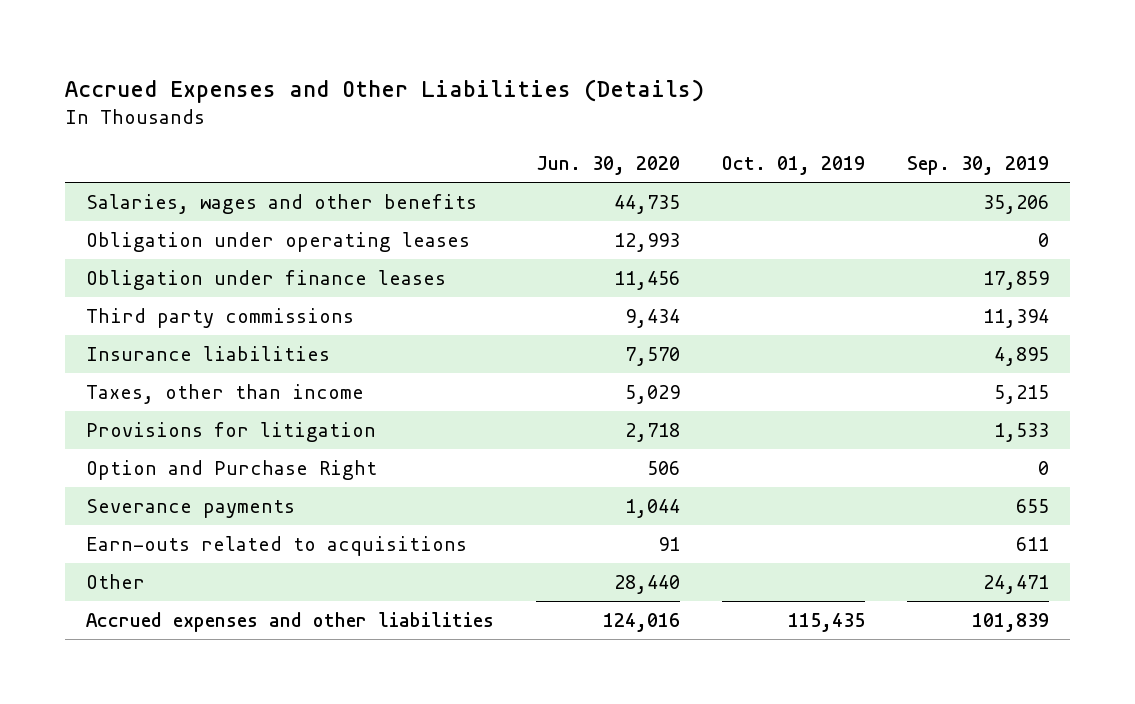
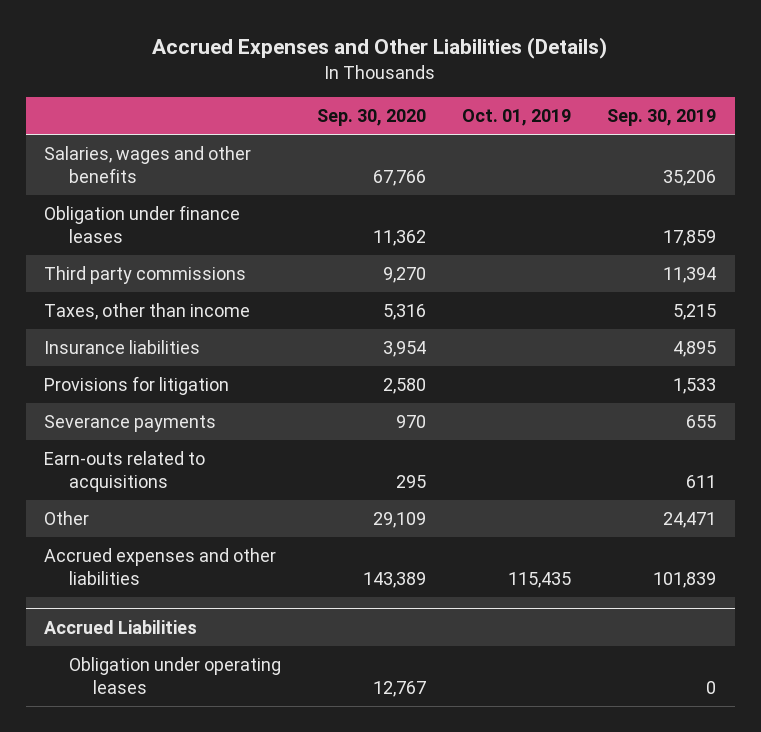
[536,155,681,175] Jun. 30, 2020 -> none
none -> [316,109,426,127] Sep. 30, 2020
[86,232,471,253] Obligation under operating leases -> none
[86,346,331,362] Insurance liabilities -> [44,340,201,355] Insurance liabilities
[86,460,378,481] Option and Purchase Right -> none
none -> [44,619,198,634] Accrued Liabilities
none -> [68,657,281,695] Obligation under operating leases

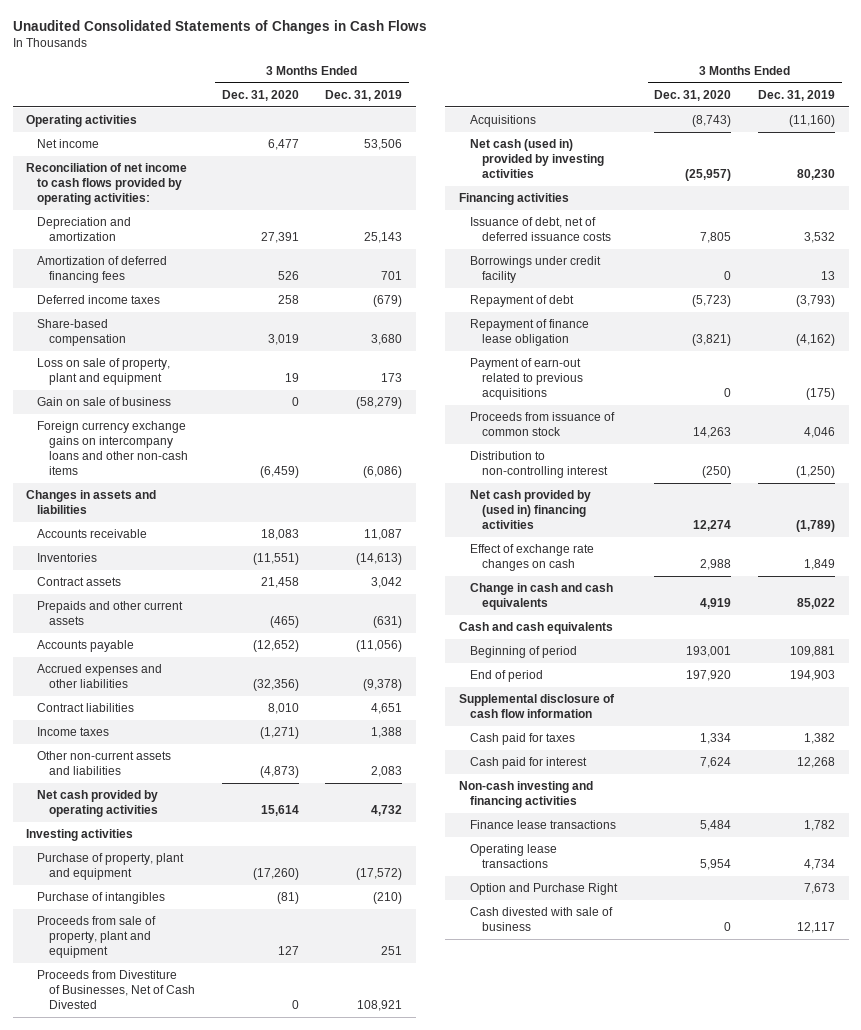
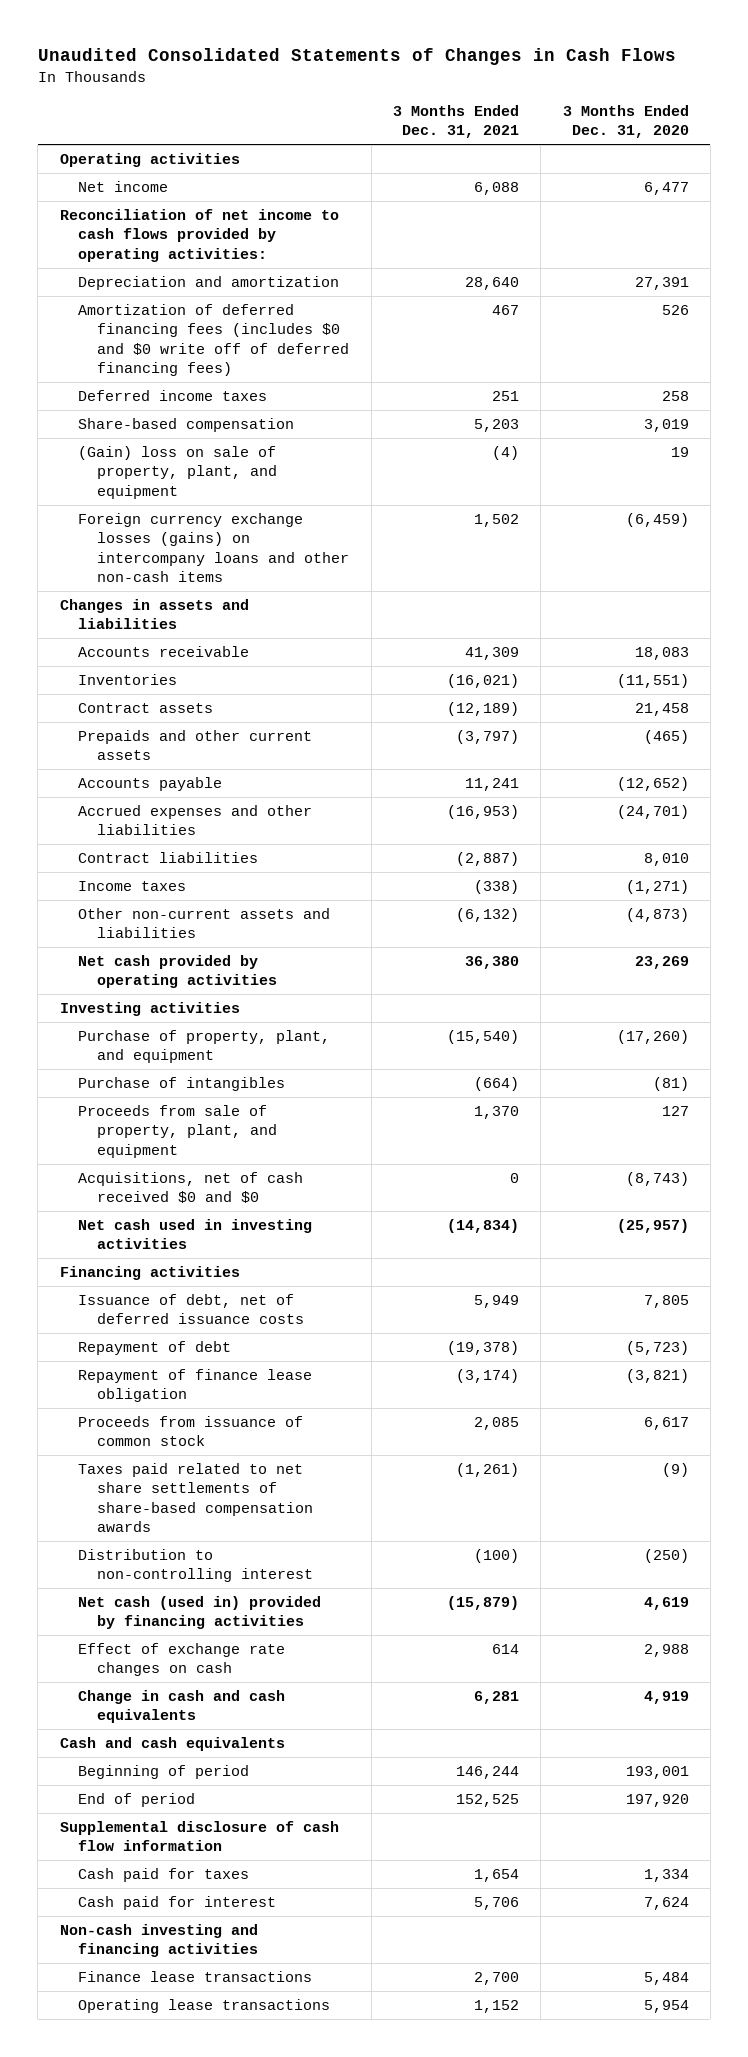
[325,89,403,101] Dec. 31, 2019 -> none
none -> [392,104,519,139] 3 Months Ended Dec. 31, 2021
[37,256,168,284] Amortization of deferred financing fees -> [78,303,350,377] Amortization of deferred financing fees (includes $0 and $0 write off of deferred financing fees)
[37,397,172,407] Gain on sale of business -> none
[37,358,171,386] Loss on sale of property, plant and equipment -> [78,445,278,499] (Gain) loss on sale of property, plant, and equipment
[37,421,188,476] Foreign currency exchange gains on intercompany loans and other non-cash items -> [78,512,350,583] Foreign currency exchange losses (gains) on intercompany loans and other non-cash items
[252,679,299,692] (32,356) -> [616,804,689,819] (24,701)
[260,805,299,817] 15,614 -> [634,955,689,969] 23,269
[37,853,185,881] Purchase of property, plant and equipment -> [78,1029,331,1064] Purchase of property, plant, and equipment
[37,970,195,1010] Proceeds from Divestiture of Businesses, Net of Cash Divested -> none
[37,916,157,959] Proceeds from sale of property, plant and equipment -> [78,1104,278,1158] Proceeds from sale of property, plant, and equipment
[470,115,537,128] Acquisitions -> [78,1171,304,1204] Acquisitions, net of cash received $0 and $0
[470,139,604,179] Net cash (used in) provided by investing activities -> [78,1218,313,1250] Net cash used in investing activities
[470,256,602,284] Borrowings under credit facility -> none
[470,358,583,401] Payment of earn-out related to previous acquisitions -> none
[693,427,732,439] 14,263 -> [643,1416,689,1430] 6,617
none -> [78,1462,314,1533] Taxes paid related to net share settlements of share-based compensation awards
[470,490,592,530] Net cash provided by (used in) financing activities -> [78,1595,322,1630] Net cash (used in) provided by financing activities
[693,520,732,532] 12,274 -> [643,1596,689,1610] 4,619
[470,883,619,896] Option and Purchase Right -> none
[470,907,614,932] Cash divested with sale of business -> none

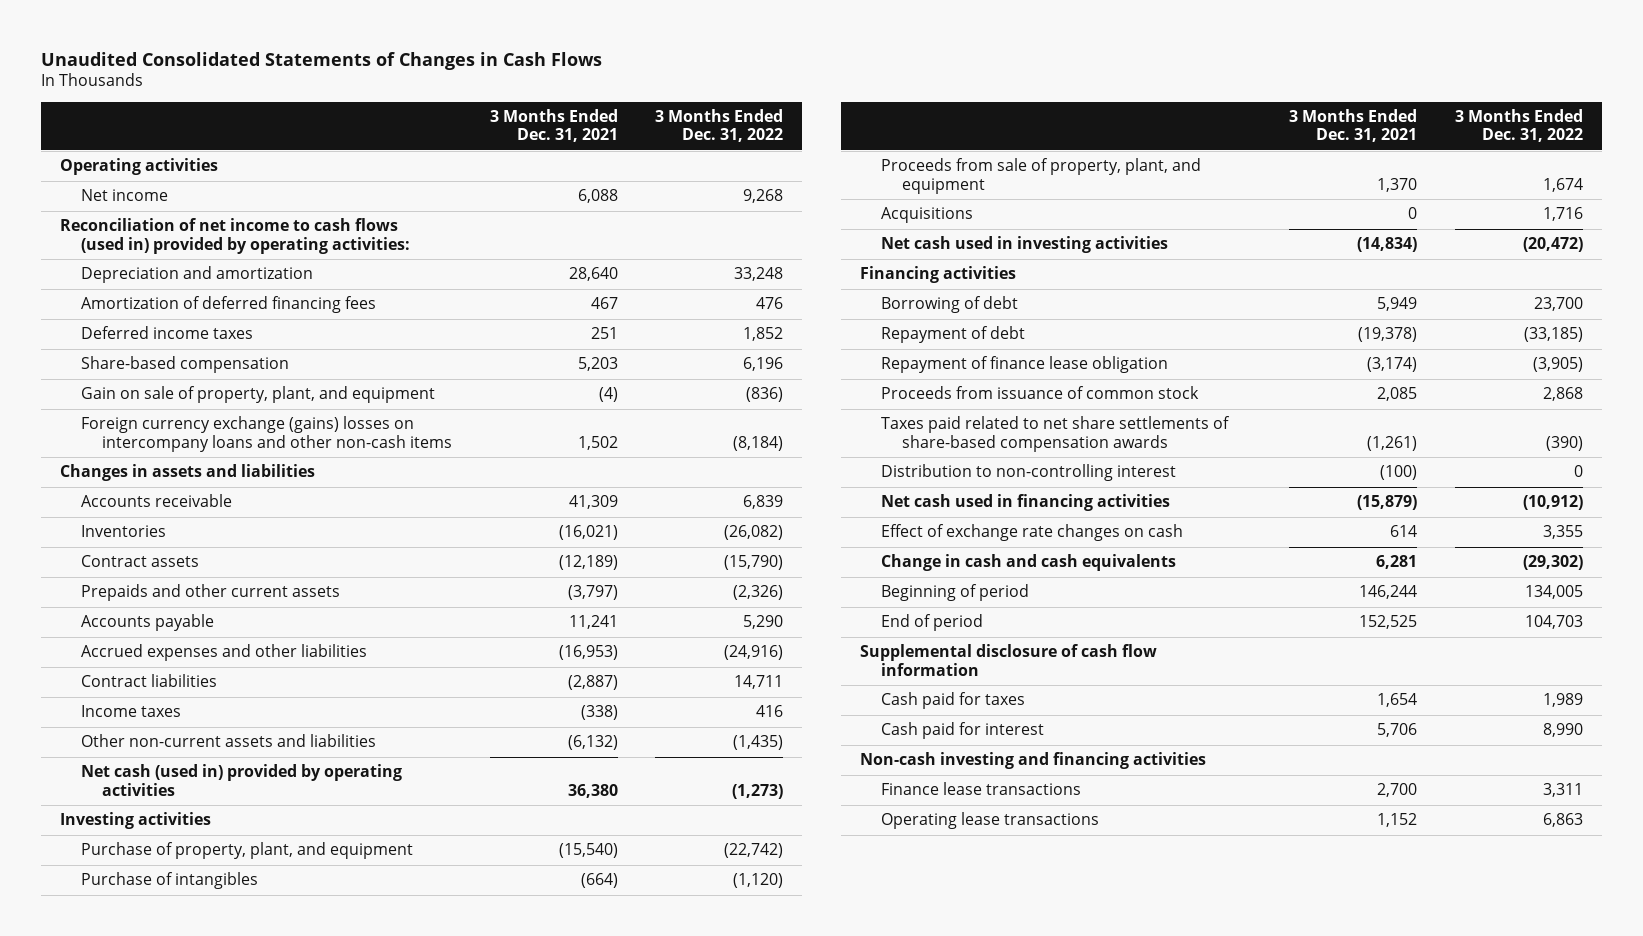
[562,104,689,139] 3 Months Ended Dec. 31, 2020 -> none
none -> [655,109,784,143] 3 Months Ended Dec. 31, 2022
[59,208,339,262] Reconciliation of net income to cash flows provided by operating activities: -> [60,218,411,254] Reconciliation of net income to cash flows (used in) provided by operating activities:
[78,303,350,377] Amortization of deferred financing fees (includes $0 and $0 write off of deferred financing fees) -> [81,296,377,314] Amortization of deferred financing fees
[78,445,278,499] (Gain) loss on sale of property, plant, and equipment -> [81,386,436,404] Gain on sale of property, plant, and equipment
[78,512,350,583] Foreign currency exchange losses (gains) on intercompany loans and other non-cash items -> [81,416,453,452] Foreign currency exchange (gains) losses on intercompany loans and other non-cash items
[78,954,278,989] Net cash provided by operating activities -> [81,764,403,796] Net cash (used in) provided by operating activities
[78,1171,304,1204] Acquisitions, net of cash received $0 and $0 -> [880,207,973,224] Acquisitions
[78,1293,305,1325] Issuance of debt, net of deferred issuance costs -> [880,296,1018,314] Borrowing of debt
[78,1595,322,1630] Net cash (used in) provided by financing activities -> [880,494,1170,512] Net cash used in financing activities
[59,1736,285,1751] Cash and cash equivalents -> none

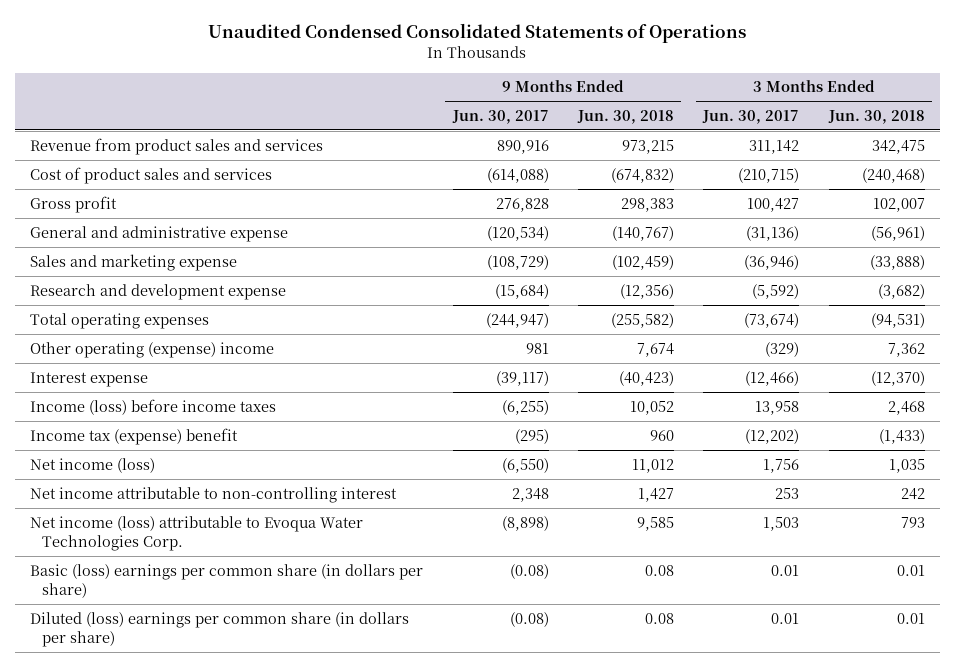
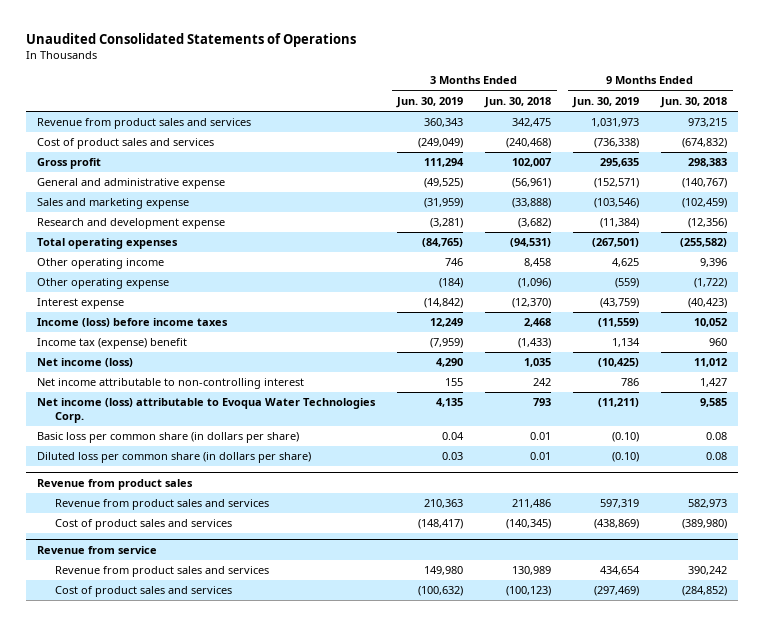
[208,23,747,44] Unaudited Condensed Consolidated Statements of Operations -> [26,32,357,47] Unaudited Consolidated Statements of Operations
[451,109,549,124] Jun. 30, 2017 -> none
[702,109,800,124] Jun. 30, 2017 -> none
none -> [396,96,464,108] Jun. 30, 2019
none -> [572,96,640,108] Jun. 30, 2019
none -> [37,258,165,270] Other operating income
[30,341,275,358] Other operating (expense) income -> [37,278,170,290] Other operating expense
[636,342,674,357] 7,674 -> [694,278,728,289] (1,722)
[887,342,925,357] 7,362 -> [518,278,552,289] (1,096)
[30,563,424,598] Basic (loss) earnings per common share (in dollars per share) -> [37,432,300,444] Basic loss per common share (in dollars per share)
[30,611,410,647] Diluted (loss) earnings per common share (in dollars per share) -> [37,452,312,464] Diluted loss per common share (in dollars per share)
none -> [37,479,194,491] Revenue from product sales
none -> [54,499,269,511] Revenue from product sales and services
none -> [54,519,232,531] Cost of product sales and services
none -> [37,546,158,555] Revenue from service
none -> [54,566,269,578] Revenue from product sales and services
none -> [54,586,232,598] Cost of product sales and services

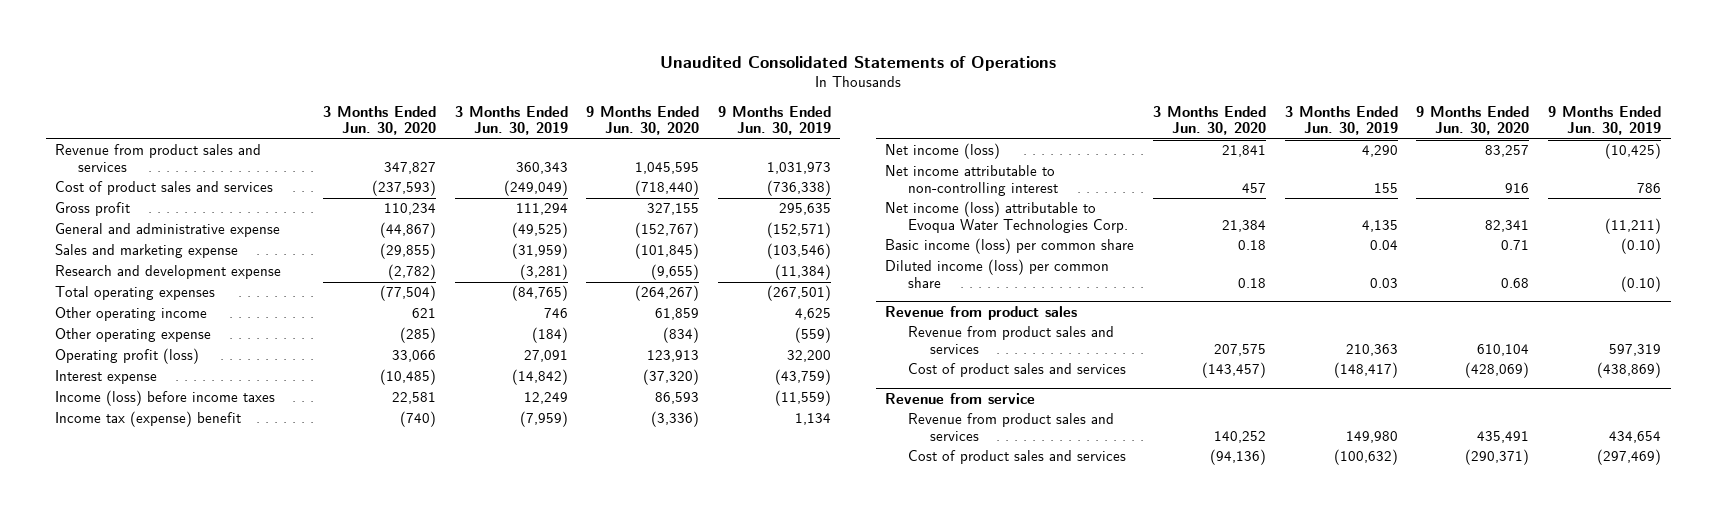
[484,96,552,108] Jun. 30, 2018 -> none
[660,96,728,108] Jun. 30, 2018 -> none
none -> [322,105,436,136] 3 Months Ended Jun. 30, 2020
none -> [586,105,700,136] 9 Months Ended Jun. 30, 2020
none -> [55,348,200,365] Operating profit (loss)
[37,432,300,444] Basic loss per common share (in dollars per share) -> [885,238,1135,255] Basic income (loss) per common share
[37,452,312,464] Diluted loss per common share (in dollars per share) -> [885,259,1110,288] Diluted income (loss) per common share

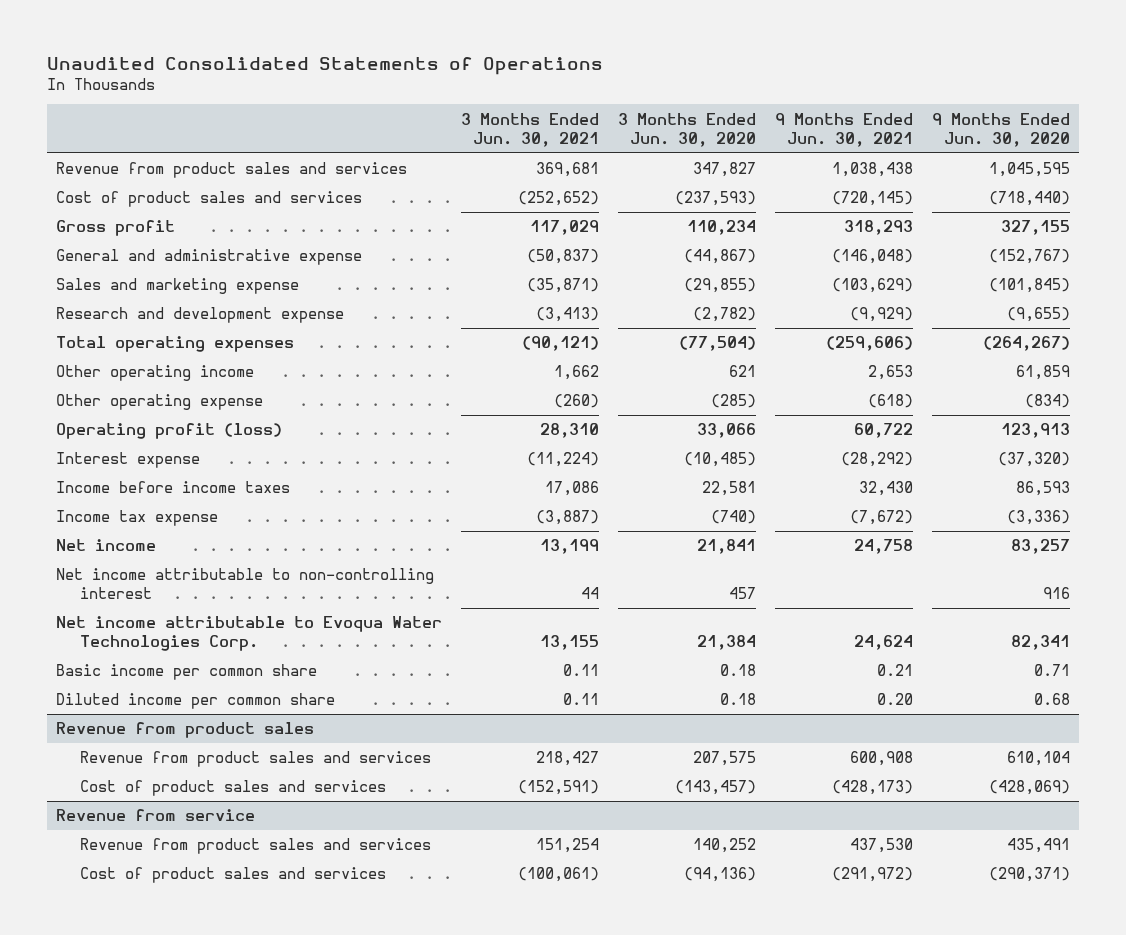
[454,105,568,136] 3 Months Ended Jun. 30, 2019 -> none
[718,105,832,136] 9 Months Ended Jun. 30, 2019 -> none
none -> [461,112,600,147] 3 Months Ended Jun. 30, 2021
none -> [775,112,914,147] 9 Months Ended Jun. 30, 2021
[55,390,276,407] Income (loss) before income taxes -> [56,481,291,494] Income before income taxes
[55,411,242,428] Income tax (expense) benefit -> [56,510,219,527] Income tax expense
[885,143,1001,160] Net income (loss) -> [56,539,157,552] Net income
[885,201,1128,233] Net income (loss) attributable to Evoqua Water Technologies Corp. -> [56,616,443,652] Net income attributable to Evoqua Water Technologies Corp.
[885,238,1135,255] Basic income (loss) per common share -> [56,664,318,681] Basic income per common share
[885,259,1110,288] Diluted income (loss) per common share -> [56,693,336,710] Diluted income per common share

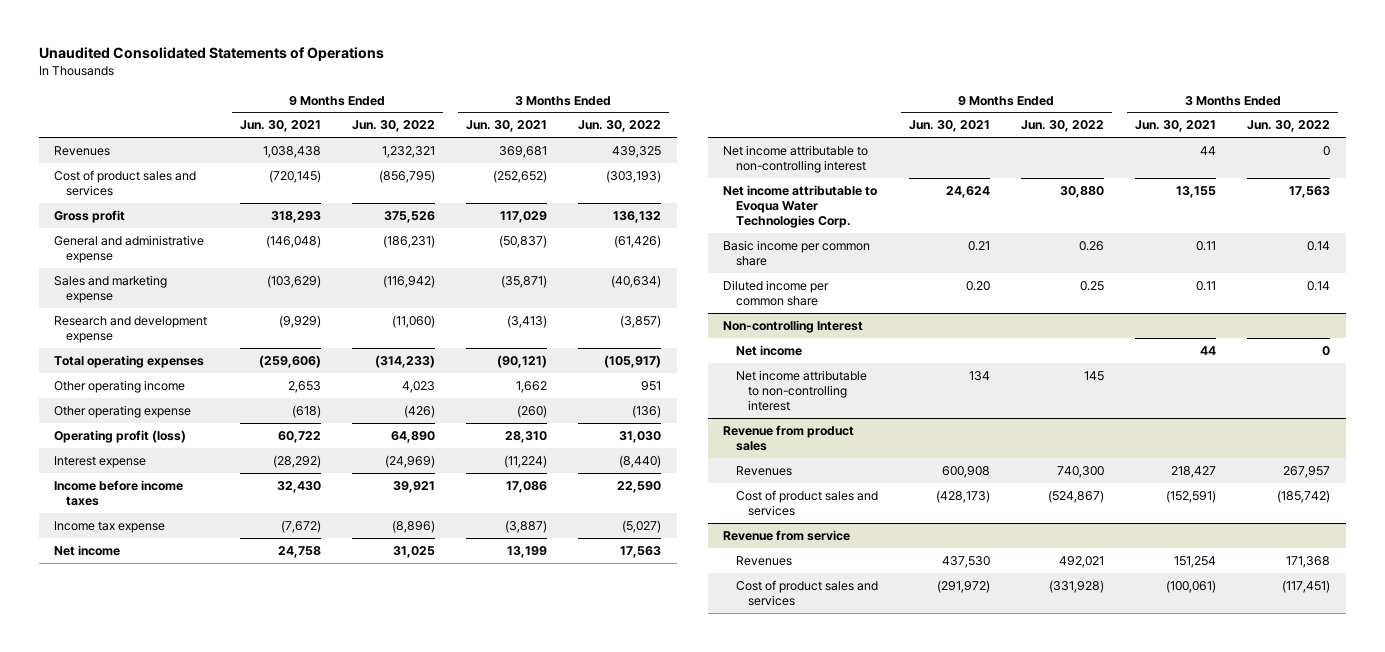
[618,112,757,147] 3 Months Ended Jun. 30, 2020 -> none
[932,112,1071,147] 9 Months Ended Jun. 30, 2020 -> none
none -> [351,120,435,133] Jun. 30, 2022
none -> [578,120,662,133] Jun. 30, 2022
[56,162,408,179] Revenue from product sales and services -> [54,145,111,156] Revenues
none -> [723,319,864,333] Non-controlling Interest
none -> [735,344,802,356] Net income
none -> [735,369,867,412] Net income attributable to non-controlling interest
[79,751,431,768] Revenue from product sales and services -> [735,465,792,476] Revenues
[79,838,431,855] Revenue from product sales and services -> [735,555,792,566] Revenues

